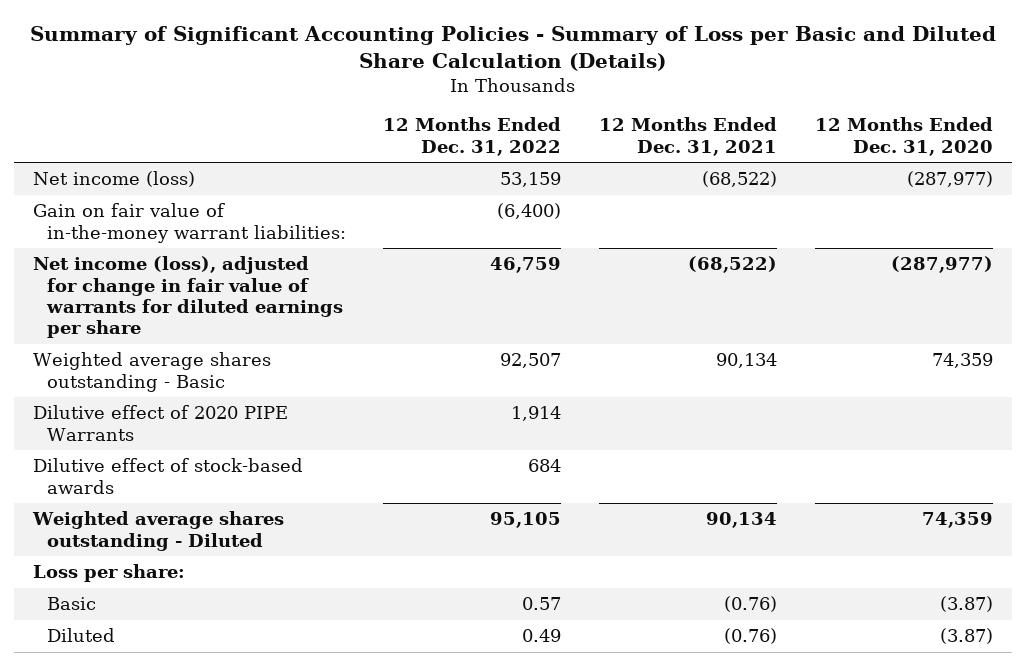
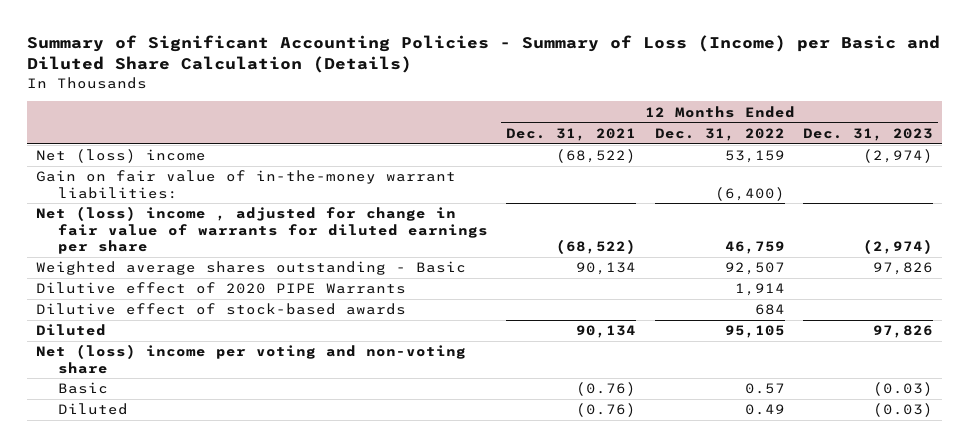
[30,26,997,72] Summary of Significant Accounting Policies - Summary of Loss per Basic and Diluted Share Calculation (Details) -> [27,35,941,74] Summary of Significant Accounting Policies - Summary of Loss (Income) per Basic and Diluted Share Calculation (Details)
[814,117,993,156] 12 Months Ended Dec. 31, 2020 -> none
none -> [803,127,934,141] Dec. 31, 2023
[33,171,196,188] Net income (loss) -> [36,149,207,164] Net (loss) income
[33,256,343,339] Net income (loss), adjusted for change in fair value of warrants for diluted earnings per share -> [36,206,488,254] Net (loss) income , adjusted for change in fair value of warrants for diluted earnings per share
[32,511,285,551] Weighted average shares outstanding - Diluted -> [36,324,107,337] Diluted
[33,564,186,583] Loss per share: -> [36,344,467,374] Net (loss) income per voting and non-voting share

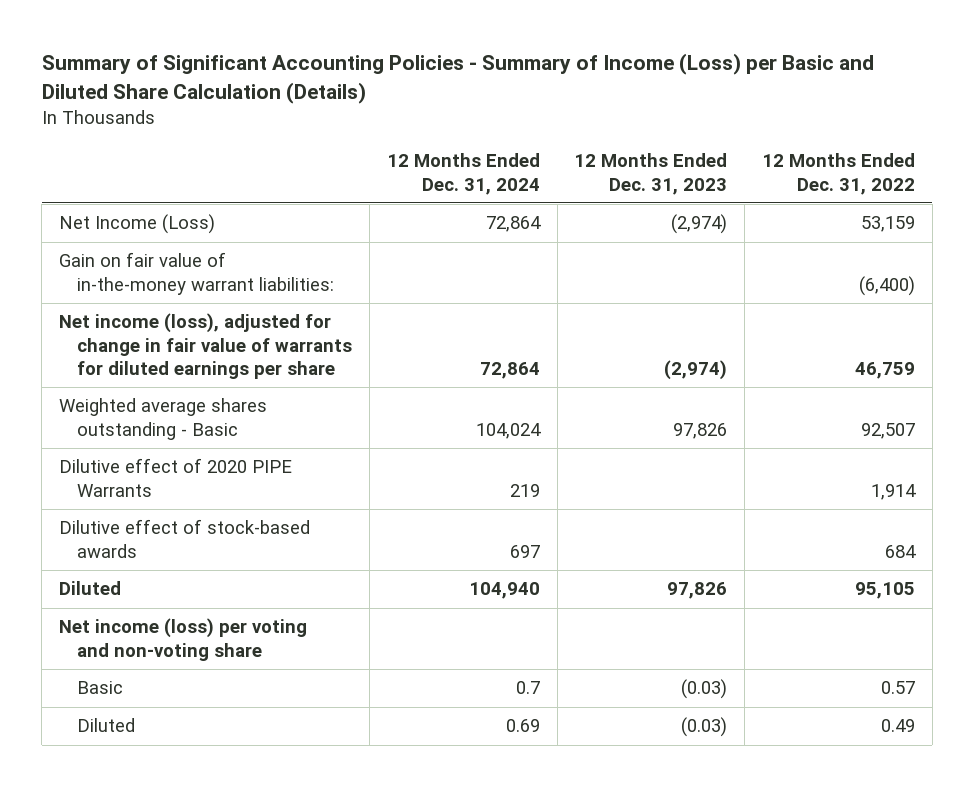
[27,35,941,74] Summary of Significant Accounting Policies - Summary of Loss (Income) per Basic and Diluted Share Calculation (Details) -> [41,53,874,104] Summary of Significant Accounting Policies - Summary of Income (Loss) per Basic and Diluted Share Calculation (Details)
[506,127,637,141] Dec. 31, 2021 -> none
none -> [386,153,540,195] 12 Months Ended Dec. 31, 2024
[36,149,207,164] Net (loss) income -> [58,214,215,235] Net Income (Loss)
[36,206,488,254] Net (loss) income , adjusted for change in fair value of warrants for diluted earnings per share -> [58,313,353,379] Net income (loss), adjusted for change in fair value of warrants for diluted earnings per share
[36,344,467,374] Net (loss) income per voting and non-voting share -> [58,618,307,661] Net income (loss) per voting and non-voting share

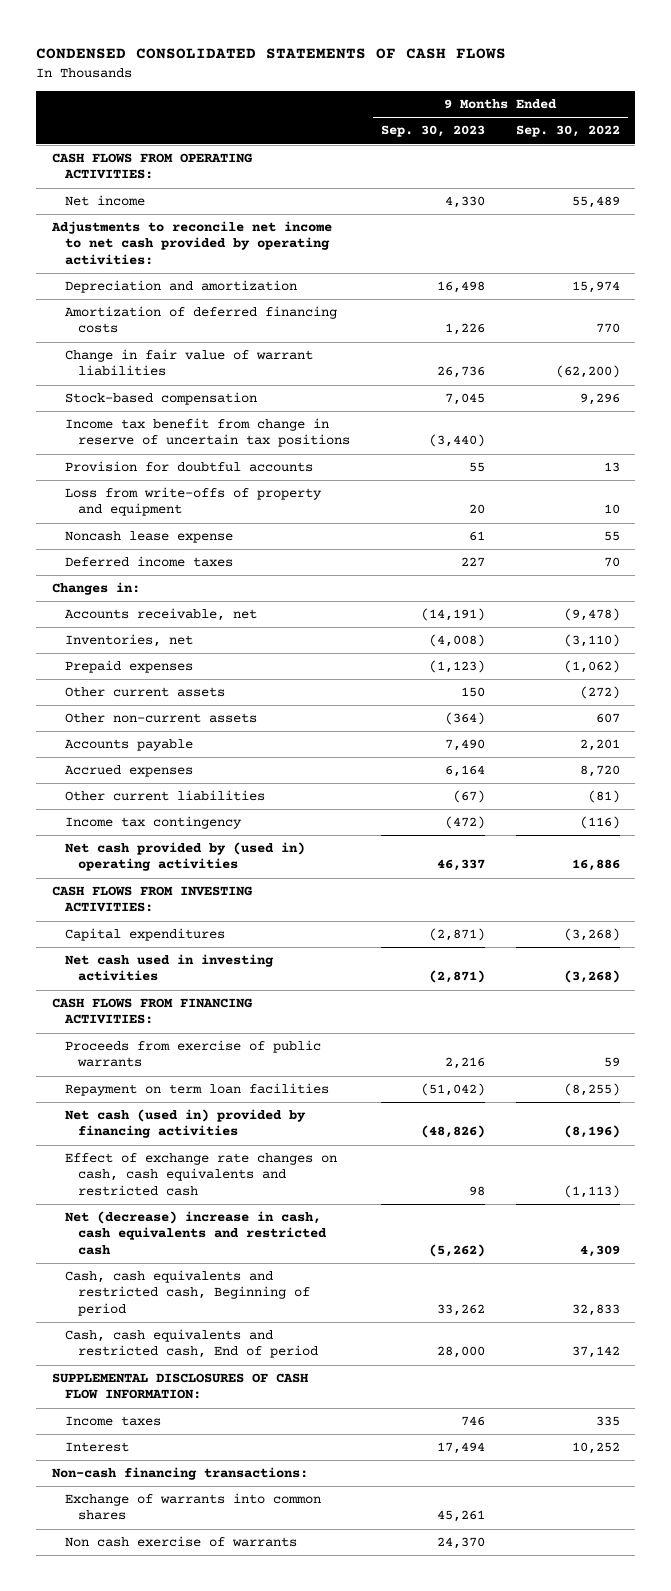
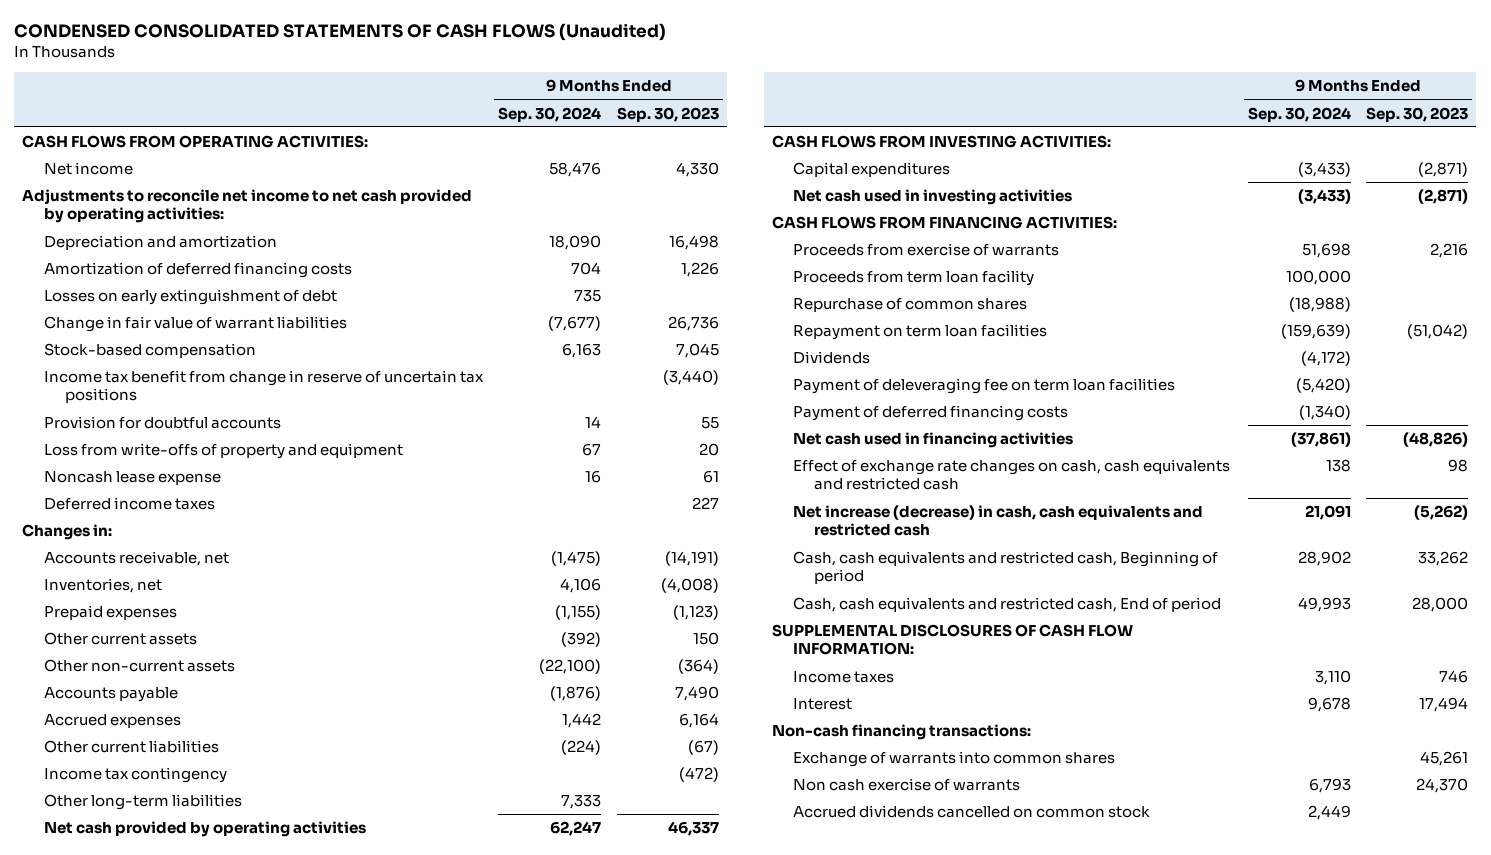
[36,47,507,59] CONDENSED CONSOLIDATED STATEMENTS OF CASH FLOWS -> [14,23,667,42] CONDENSED CONSOLIDATED STATEMENTS OF CASH FLOWS (Unaudited)
[515,125,620,138] Sep. 30, 2022 -> none
none -> [498,106,602,122] Sep. 30, 2024
none -> [43,289,337,306] Losses on early extinguishment of debt
none -> [43,794,242,811] Other long-term liabilities
[64,842,305,872] Net cash provided by (used in) operating activities -> [43,821,366,838] Net cash provided by operating activities
[64,1040,321,1068] Proceeds from exercise of public warrants -> [792,243,1059,257] Proceeds from exercise of warrants
none -> [792,270,1034,287] Proceeds from term loan facility
none -> [792,298,1027,313] Repurchase of common shares
none -> [792,351,870,365] Dividends
none -> [792,378,1175,395] Payment of deleveraging fee on term loan facilities
none -> [792,405,1068,422] Payment of deferred financing costs
[64,1109,306,1139] Net cash (used in) provided by financing activities -> [792,432,1073,449] Net cash used in financing activities
[64,1211,328,1255] Net (decrease) increase in cash, cash equivalents and restricted cash -> [792,505,1203,537] Net increase (decrease) in cash, cash equivalents and restricted cash
none -> [792,805,1150,819] Accrued dividends cancelled on common stock

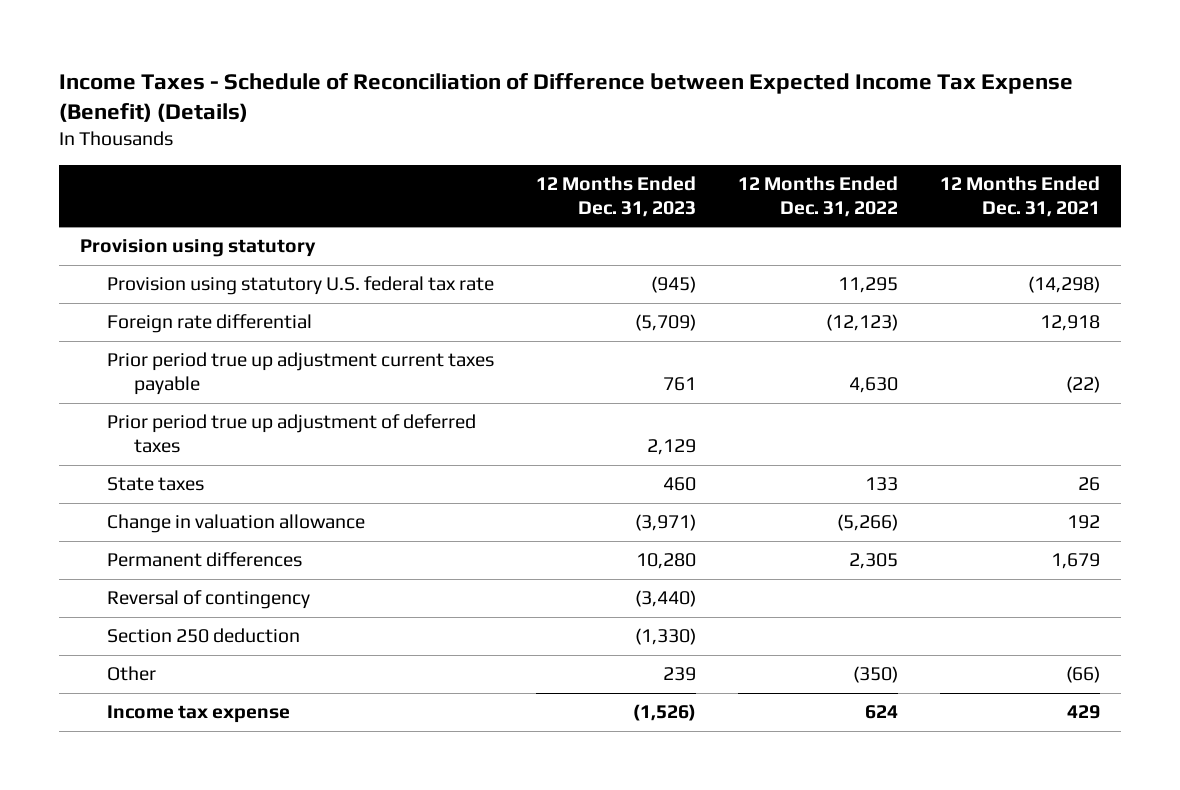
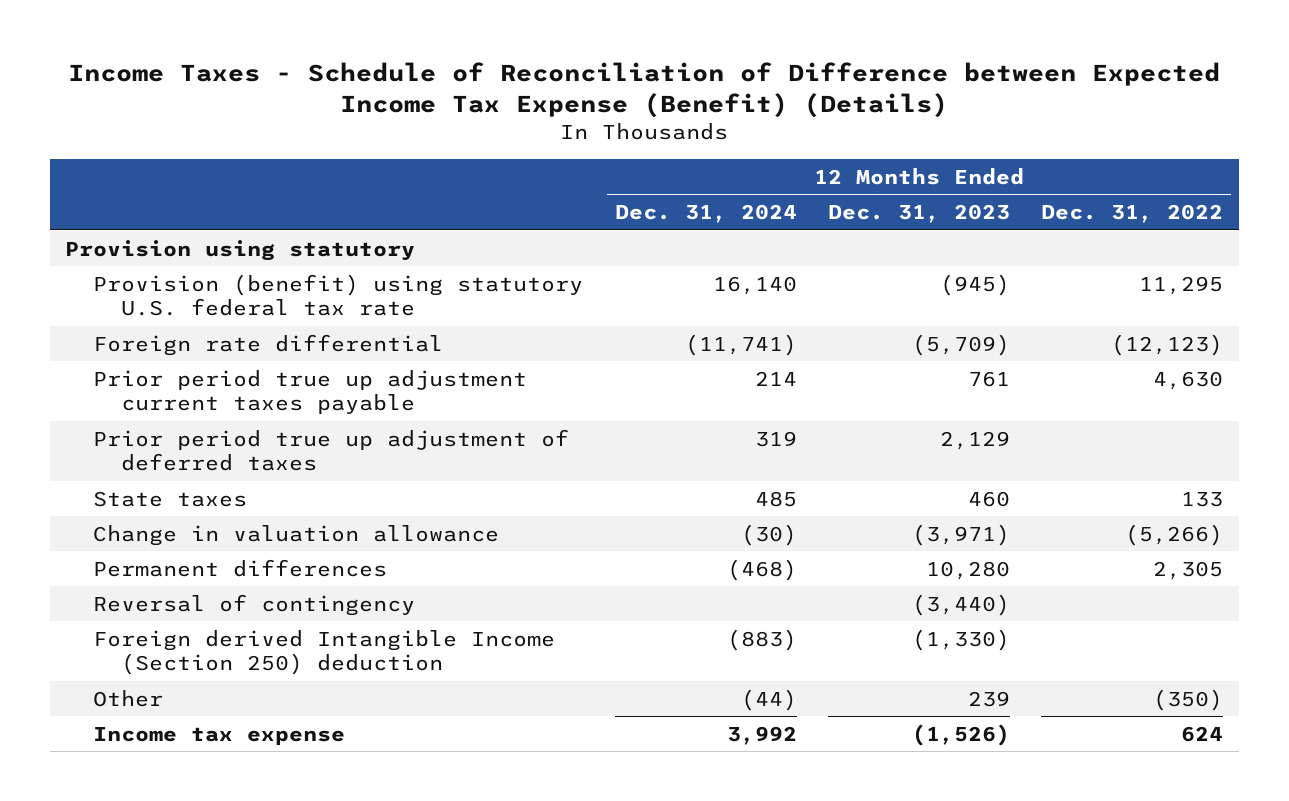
[940,175,1101,217] 12 Months Ended Dec. 31, 2021 -> none
none -> [614,204,797,224] Dec. 31, 2024
[107,276,495,296] Provision using statutory U.S. federal tax rate -> [93,273,584,317] Provision (benefit) using statutory U.S. federal tax rate
[107,628,301,644] Section 250 deduction -> [93,629,556,676] Foreign derived Intangible Income (Section 250) deduction

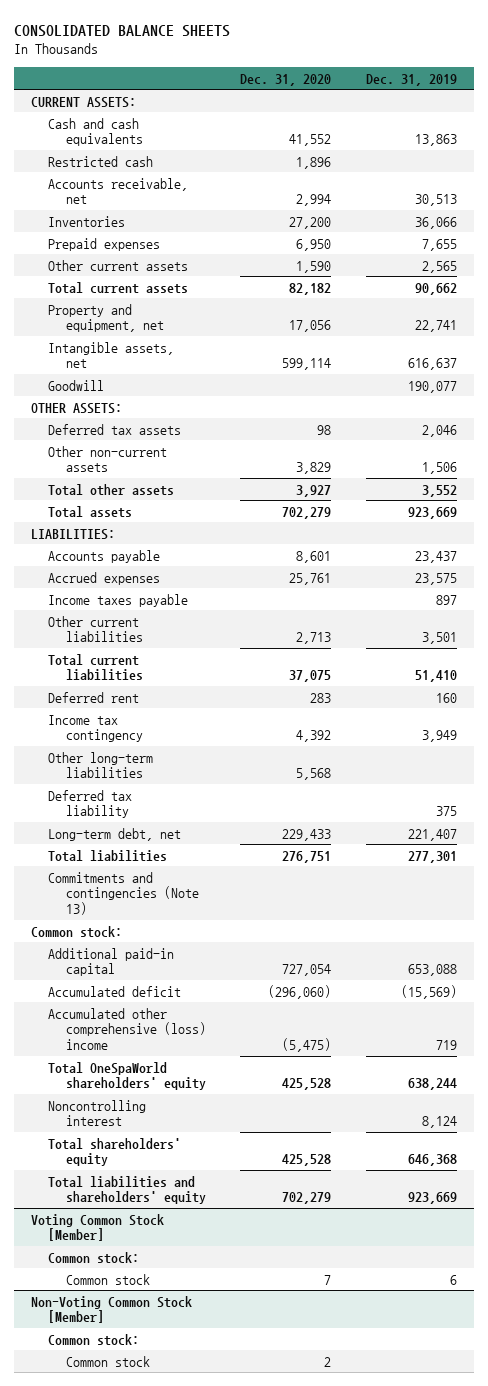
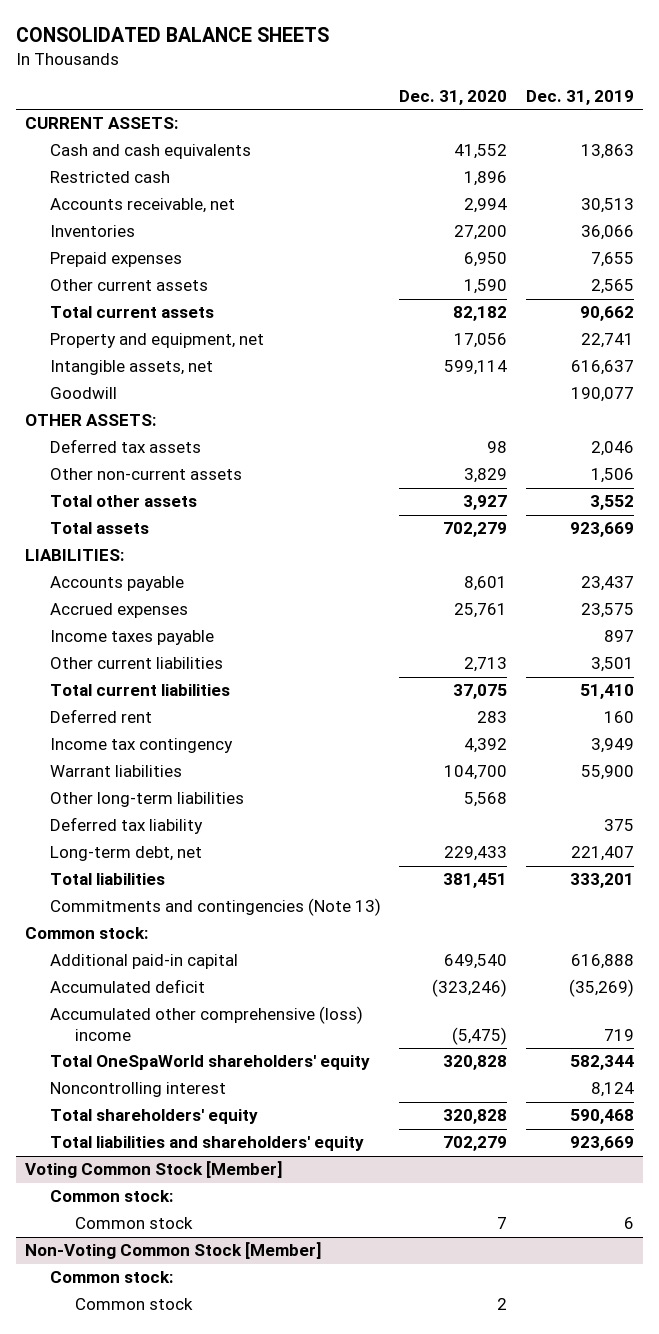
none -> [50,765,183,778] Warrant liabilities
[282,850,332,863] 276,751 -> [443,873,508,889] 381,451
[408,850,458,863] 277,301 -> [569,873,634,889] 333,201
[282,964,332,977] 727,054 -> [444,954,508,970] 649,540
[408,964,458,977] 653,088 -> [570,954,634,970] 616,888
[268,984,332,999] (296,060) -> [432,979,508,998] (323,246)
[401,984,458,999] (15,569) -> [568,979,634,998] (35,269)
[282,1078,332,1091] 425,528 -> [443,1055,508,1071] 320,828
[408,1078,458,1091] 638,244 -> [569,1055,634,1071] 582,344
[282,1154,332,1167] 425,528 -> [443,1109,508,1125] 320,828
[408,1154,458,1167] 646,368 -> [569,1109,634,1125] 590,468

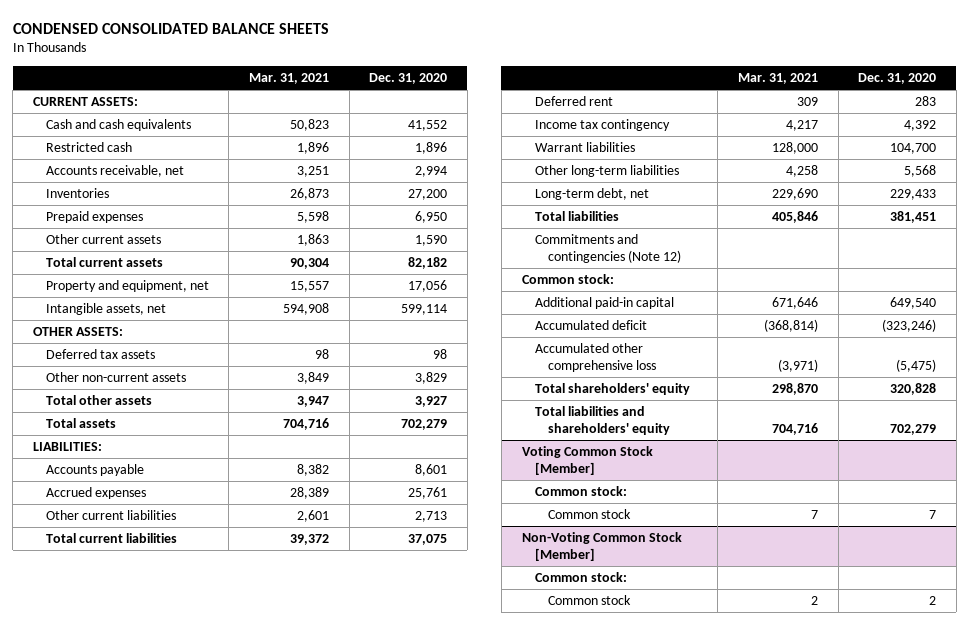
[15,27,329,43] CONSOLIDATED BALANCE SHEETS -> [12,22,329,34] CONDENSED CONSOLIDATED BALANCE SHEETS
[525,89,634,105] Dec. 31, 2019 -> none
none -> [249,72,330,84] Mar. 31, 2021
[50,387,118,400] Goodwill -> none
[50,630,215,646] Income taxes payable -> none
[50,817,204,835] Deferred tax liability -> none
[50,898,382,917] Commitments and contingencies (Note 13) -> [534,234,682,263] Commitments and contingencies (Note 12)
[50,1055,371,1071] Total OneSpaWorld shareholders' equity -> none
[50,1082,227,1098] Noncontrolling interest -> none
[50,1006,364,1041] Accumulated other comprehensive (loss) income -> [534,343,657,372] Accumulated other comprehensive loss

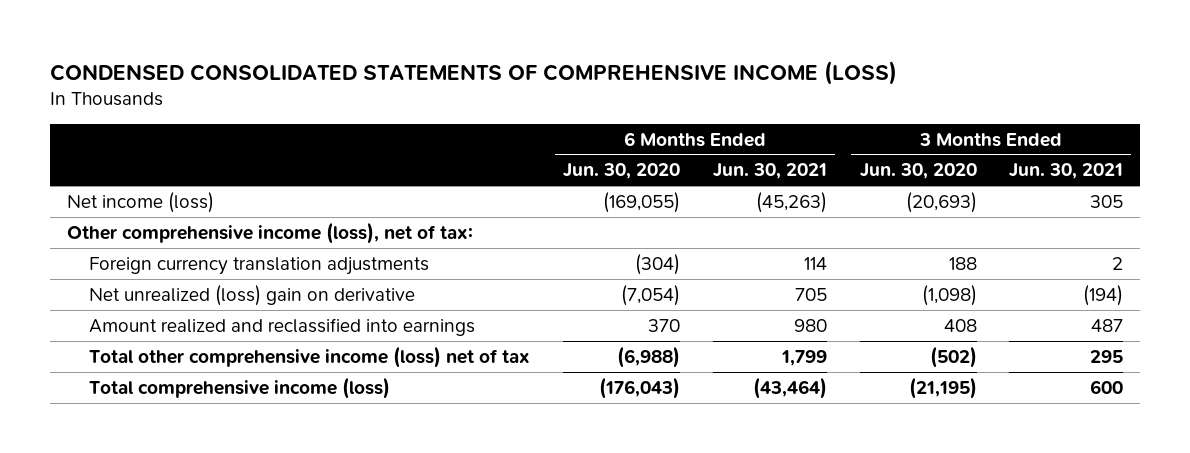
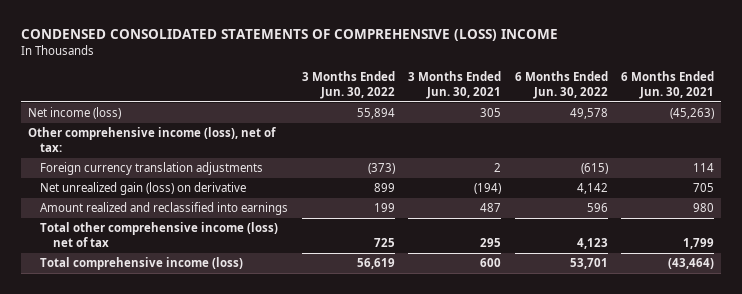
[50,60,898,85] CONDENSED CONSOLIDATED STATEMENTS OF COMPREHENSIVE INCOME (LOSS) -> [20,28,558,41] CONDENSED CONSOLIDATED STATEMENTS OF COMPREHENSIVE (LOSS) INCOME
[563,163,681,180] Jun. 30, 2020 -> none
[859,163,977,180] Jun. 30, 2020 -> none
none -> [301,70,395,99] 3 Months Ended Jun. 30, 2022
none -> [514,70,608,99] 6 Months Ended Jun. 30, 2022
[89,284,416,306] Net unrealized (loss) gain on derivative -> [40,182,247,196] Net unrealized gain (loss) on derivative

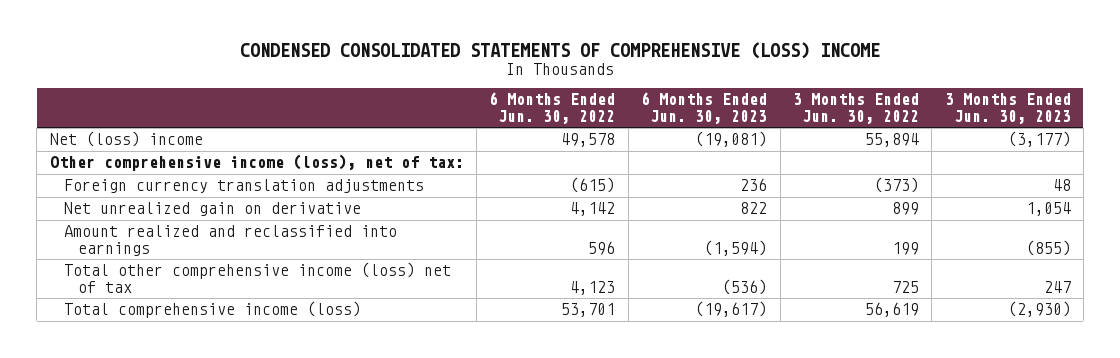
[408,70,502,99] 3 Months Ended Jun. 30, 2021 -> none
[621,70,715,99] 6 Months Ended Jun. 30, 2021 -> none
none -> [641,92,768,124] 6 Months Ended Jun. 30, 2023
none -> [944,93,1071,124] 3 Months Ended Jun. 30, 2023
[27,107,121,120] Net income (loss) -> [49,131,203,148] Net (loss) income
[40,182,247,196] Net unrealized gain (loss) on derivative -> [63,202,361,217] Net unrealized gain on derivative

